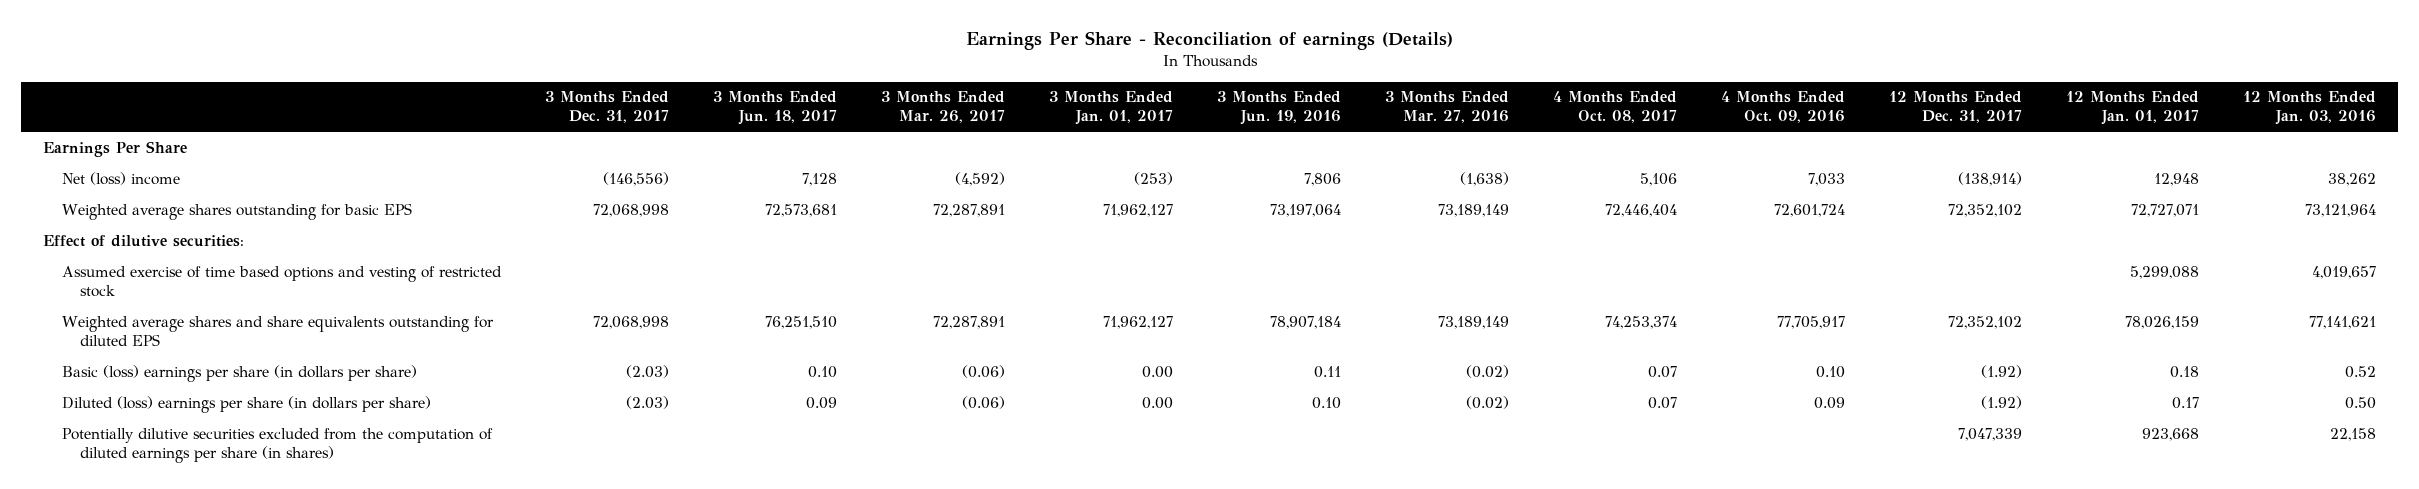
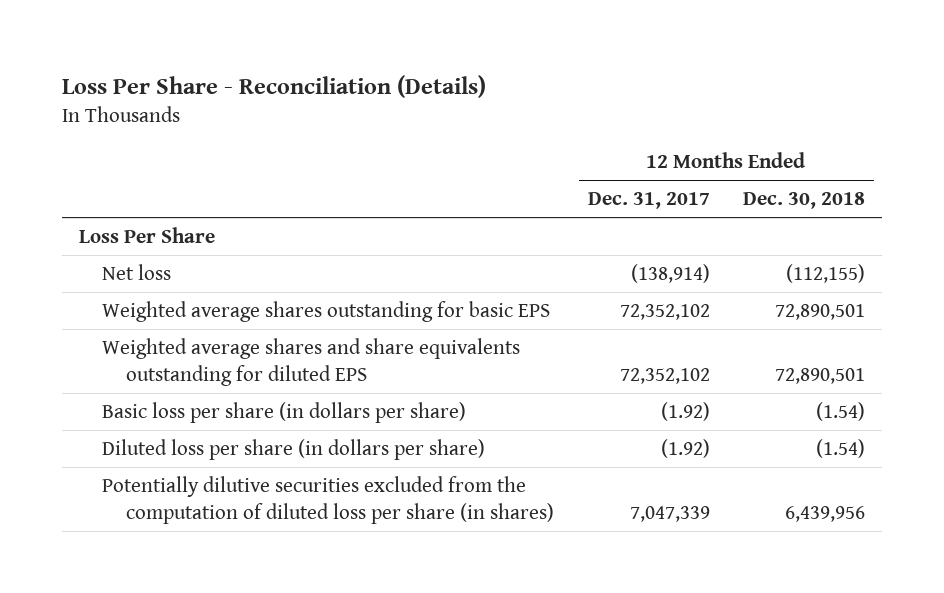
[965,31,1453,51] Earnings Per Share - Reconciliation of earnings (Details) -> [62,75,487,99] Loss Per Share - Reconciliation (Details)
[544,91,669,124] 3 Months Ended Dec. 31, 2017 -> none
[712,91,837,126] 3 Months Ended Jun. 18, 2017 -> none
[880,91,1005,124] 3 Months Ended Mar. 26, 2017 -> none
[1048,91,1173,126] 3 Months Ended Jan. 01, 2017 -> none
[1216,91,1341,126] 3 Months Ended Jun. 19, 2016 -> none
[1384,91,1509,124] 3 Months Ended Mar. 27, 2016 -> none
[1552,91,1677,124] 4 Months Ended Oct. 08, 2017 -> none
[1721,91,1846,124] 4 Months Ended Oct. 09, 2016 -> none
[2066,91,2200,126] 12 Months Ended Jan. 01, 2017 -> none
[2243,91,2377,126] 12 Months Ended Jan. 03, 2016 -> none
none -> [743,192,866,210] Dec. 30, 2018
[43,140,188,157] Earnings Per Share -> [78,227,215,244] Loss Per Share
[61,171,180,185] Net (loss) income -> [102,264,172,281] Net loss
[43,234,245,247] Effect of dilutive securities: -> none
[61,265,502,297] Assumed exercise of time based options and vesting of restricted stock -> none
[61,364,417,382] Basic (loss) earnings per share (in dollars per share) -> [102,402,467,424] Basic loss per share (in dollars per share)
[61,395,431,413] Diluted (loss) earnings per share (in dollars per share) -> [102,439,486,461] Diluted loss per share (in dollars per share)
[61,427,493,463] Potentially dilutive securities excluded from the computation of diluted earnings per share (in shares) -> [102,476,554,524] Potentially dilutive securities excluded from the computation of diluted loss per share (in shares)

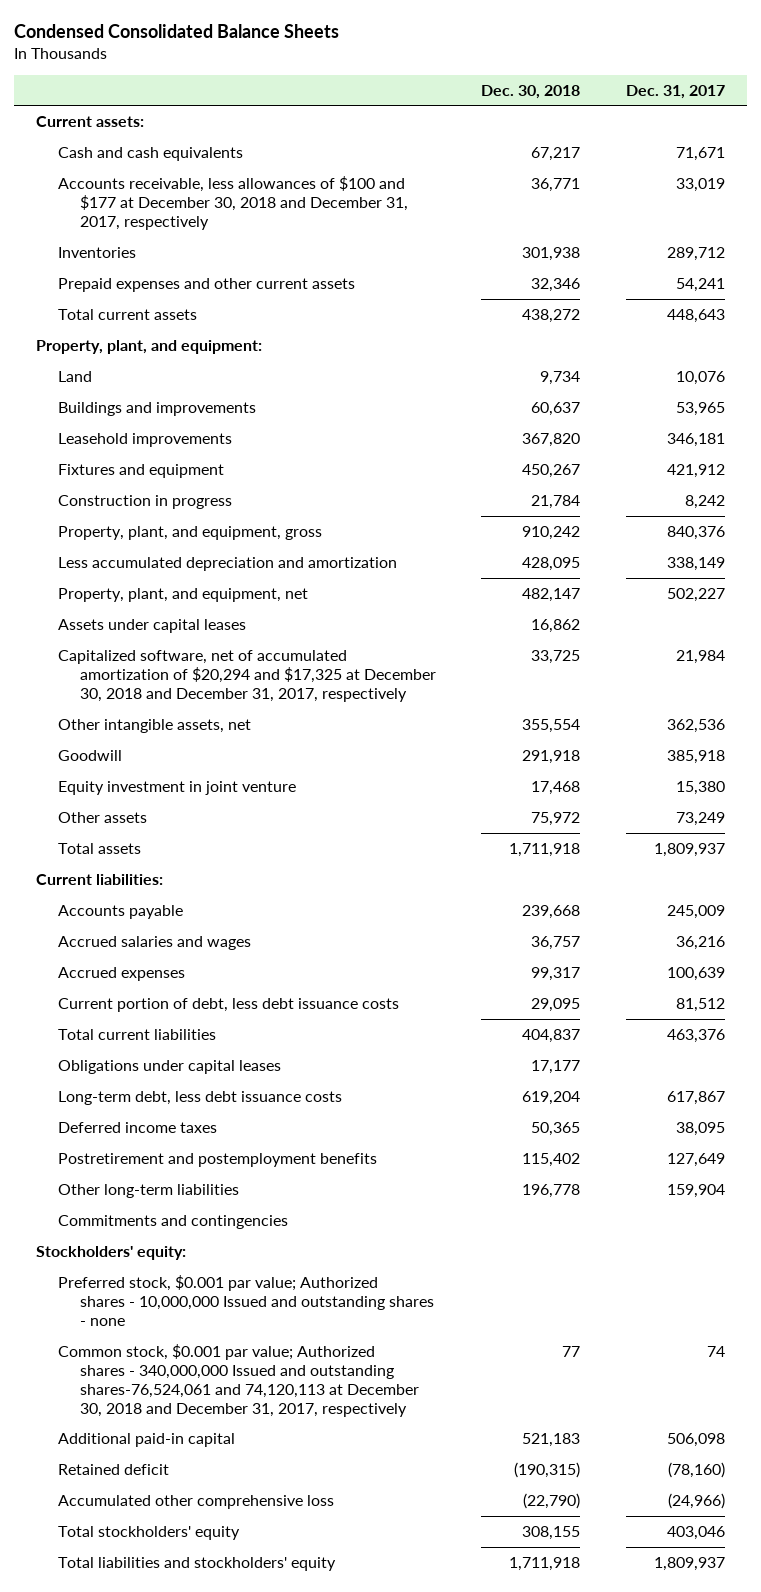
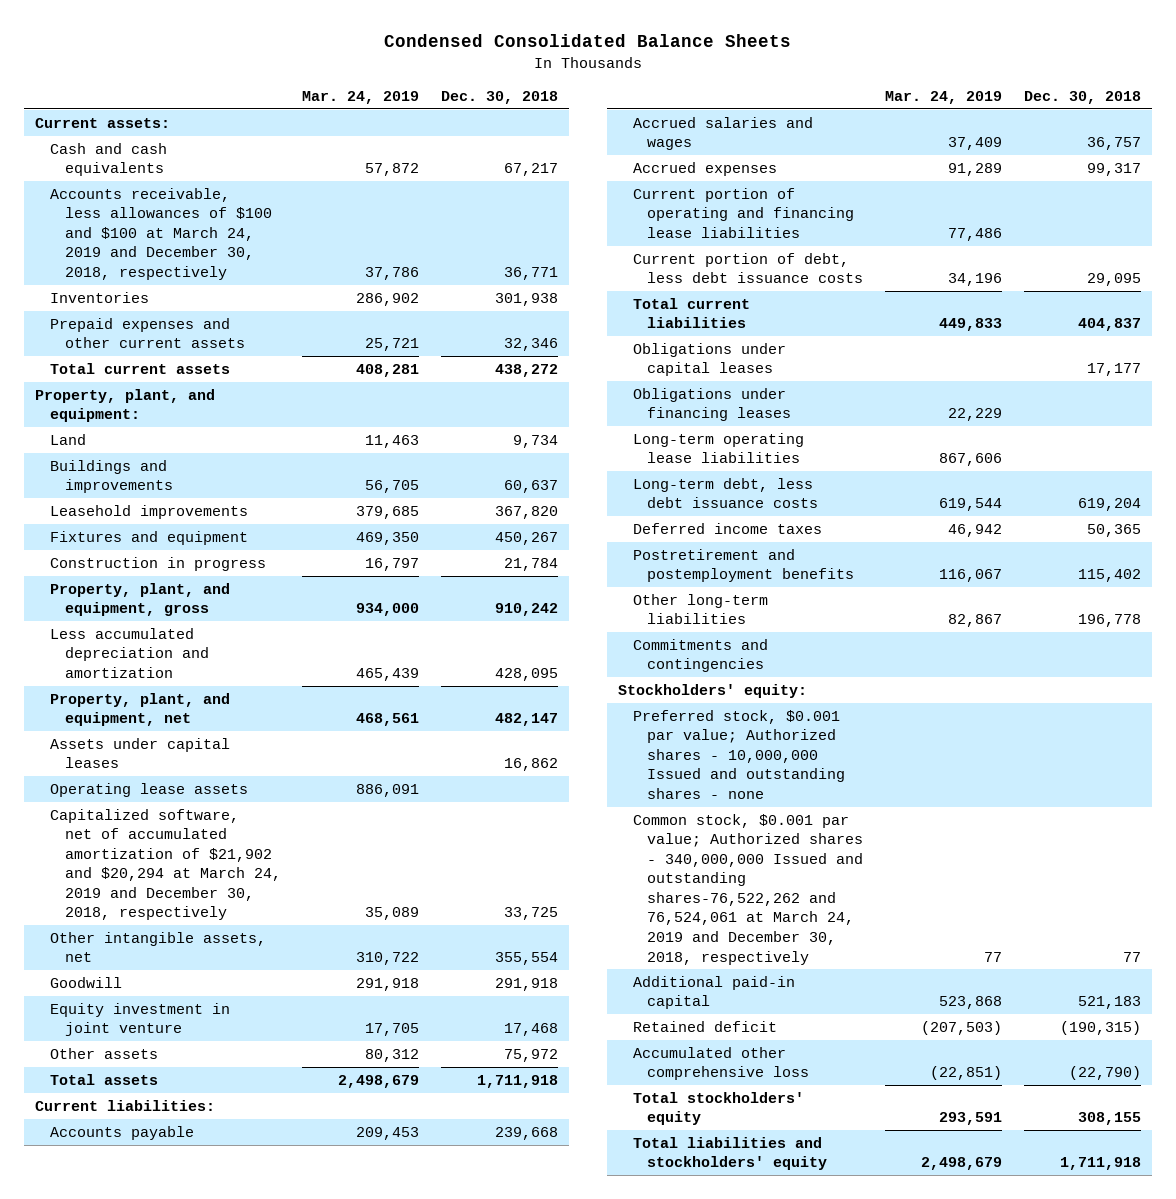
[625,84,725,99] Dec. 31, 2017 -> none
none -> [302,90,420,104] Mar. 24, 2019
[58,176,409,230] Accounts receivable, less allowances of $100 and $177 at December 30, 2018 and December 31, 2017, respectively -> [49,187,272,280] Accounts receivable, less allowances of $100 and $100 at March 24, 2019 and December 30, 2018, respectively
none -> [49,782,248,797] Operating lease assets
[58,650,437,702] Capitalized software, net of accumulated amortization of $20,294 and $17,325 at December 30, 2018 and December 31, 2017, respectively -> [49,808,281,921] Capitalized software, net of accumulated amortization of $21,902 and $20,294 at March 24, 2019 and December 30, 2018, respectively
none -> [632,187,855,238] Current portion of operating and financing lease liabilities
none -> [632,387,792,422] Obligations under financing leases
none -> [632,432,804,464] Long-term operating lease liabilities
[58,1344,420,1417] Common stock, $0.001 par value; Authorized shares - 340,000,000 Issued and outstanding shares-76,524,061 and 74,120,113 at December 30, 2018 and December 31, 2017, respectively -> [632,813,864,965] Common stock, $0.001 par value; Authorized shares - 340,000,000 Issued and outstanding shares-76,522,262 and 76,524,061 at March 24, 2019 and December 30, 2018, respectively

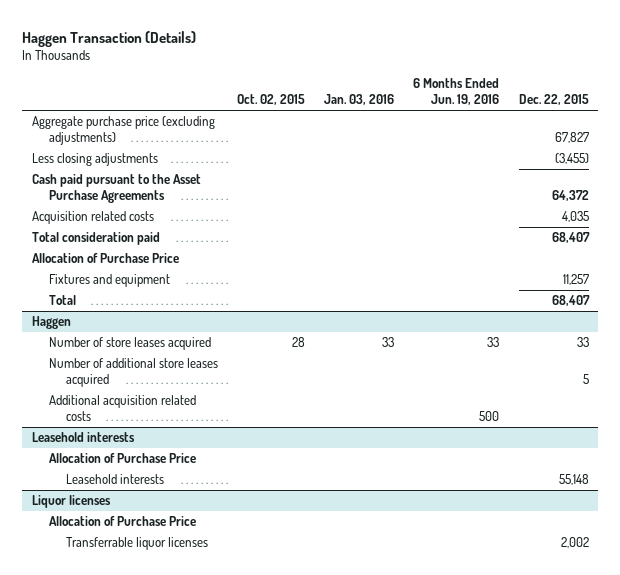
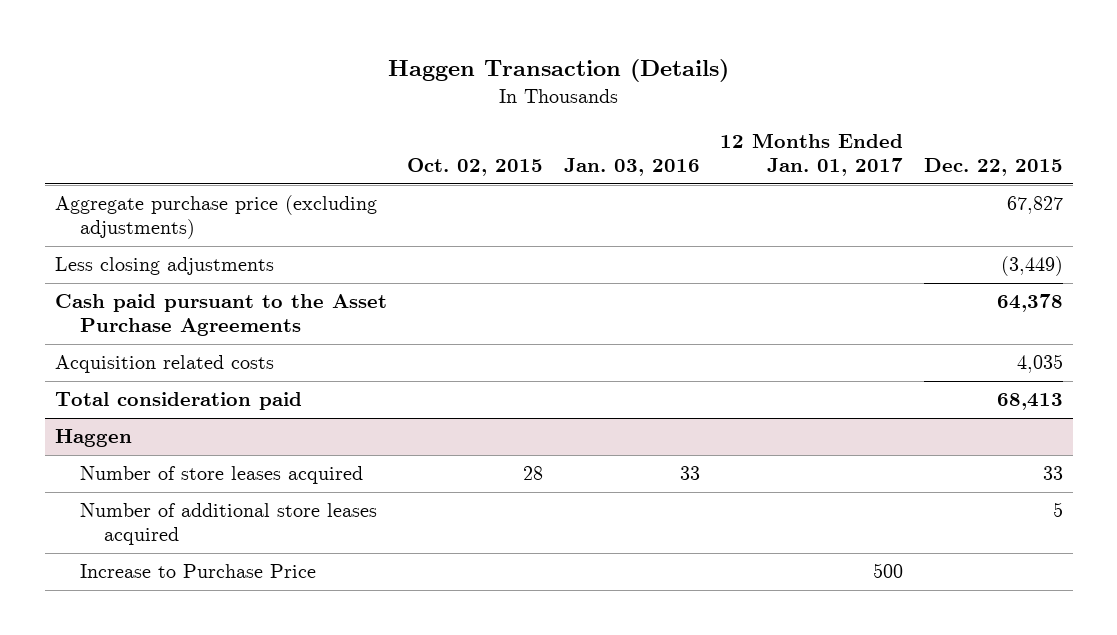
[413,78,500,106] 6 Months Ended Jun. 19, 2016 -> none
none -> [720,133,904,177] 12 Months Ended Jan. 01, 2017
[554,153,589,165] (3,455) -> [1000,256,1063,277] (3,449)
[551,190,589,202] 64,372 -> [996,294,1063,313] 64,378
[31,253,179,264] Allocation of Purchase Price -> none
[49,274,171,288] Fixtures and equipment -> none
[49,295,77,306] Total -> none
[551,232,590,244] 68,407 -> [996,393,1063,411] 68,413
[49,395,197,422] Additional acquisition related costs -> none
[31,432,135,443] Leasehold interests -> none
[49,453,197,464] Allocation of Purchase Price -> none
[66,474,165,485] Leasehold interests -> none
[31,495,111,509] Liquor licenses -> none
[49,516,197,527] Allocation of Purchase Price -> none
[66,537,209,551] Transferrable liquor licenses -> none
none -> [79,564,316,579] Increase to Purchase Price

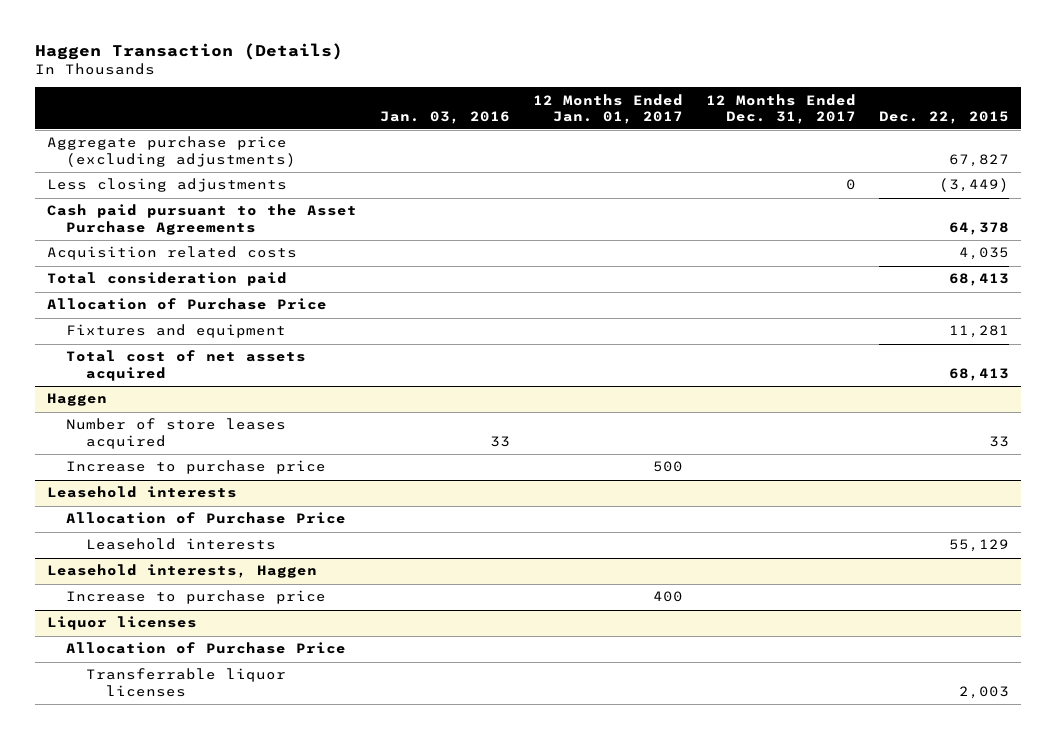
[407,158,544,177] Oct. 02, 2015 -> none
none -> [706,93,857,124] 12 Months Ended Dec. 31, 2017
none -> [46,298,327,311] Allocation of Purchase Price
none -> [66,324,287,339] Fixtures and equipment
none -> [66,350,307,381] Total cost of net assets acquired
[79,503,377,546] Number of additional store leases acquired -> none
[79,564,316,579] Increase to Purchase Price -> [66,460,327,475] Increase to purchase price
none -> [46,486,237,499] Leasehold interests
none -> [66,512,347,525] Allocation of Purchase Price
none -> [86,538,277,551] Leasehold interests
none -> [46,564,317,579] Leasehold interests, Haggen
none -> [66,590,327,605] Increase to purchase price
none -> [46,616,197,631] Liquor licenses
none -> [66,642,347,655] Allocation of Purchase Price
none -> [86,668,287,697] Transferrable liquor licenses

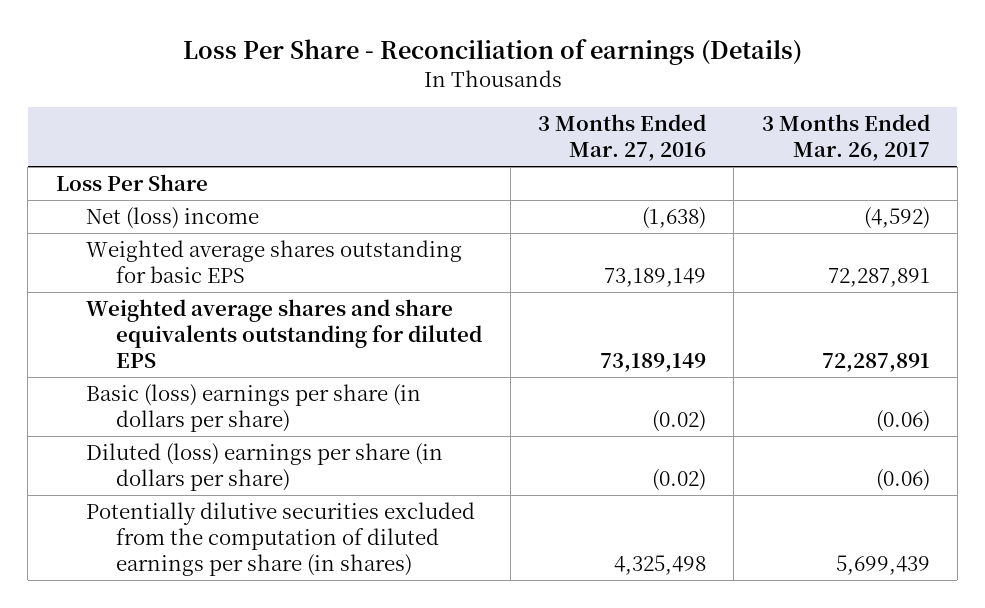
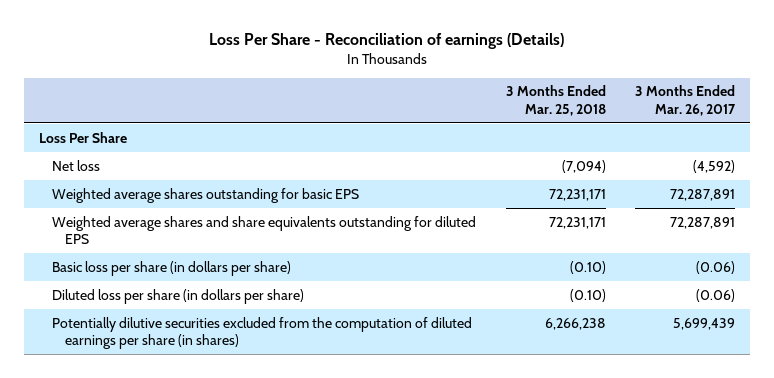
[538,114,707,162] 3 Months Ended Mar. 27, 2016 -> none
none -> [505,85,606,116] 3 Months Ended Mar. 25, 2018
[86,207,260,230] Net (loss) income -> [51,159,100,171] Net loss
[86,384,422,433] Basic (loss) earnings per share (in dollars per share) -> [51,260,291,276] Basic loss per share (in dollars per share)
[86,443,444,492] Diluted (loss) earnings per share (in dollars per share) -> [51,288,304,304] Diluted loss per share (in dollars per share)

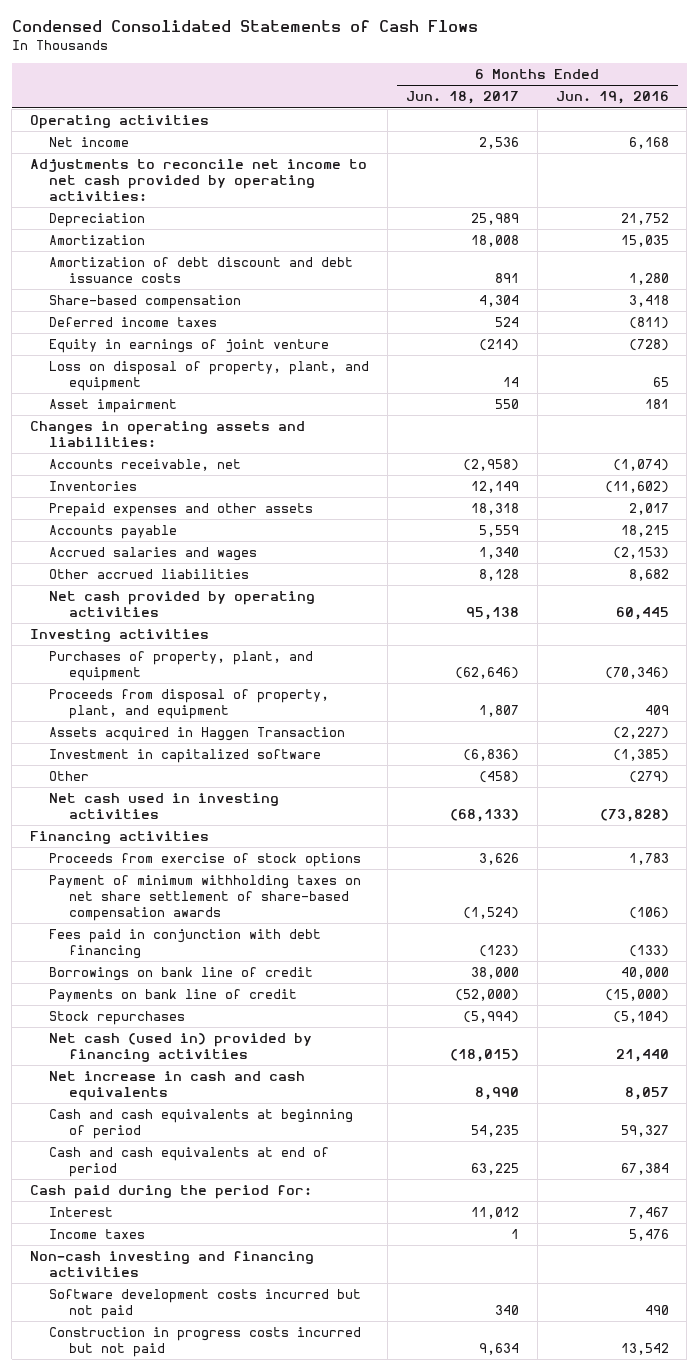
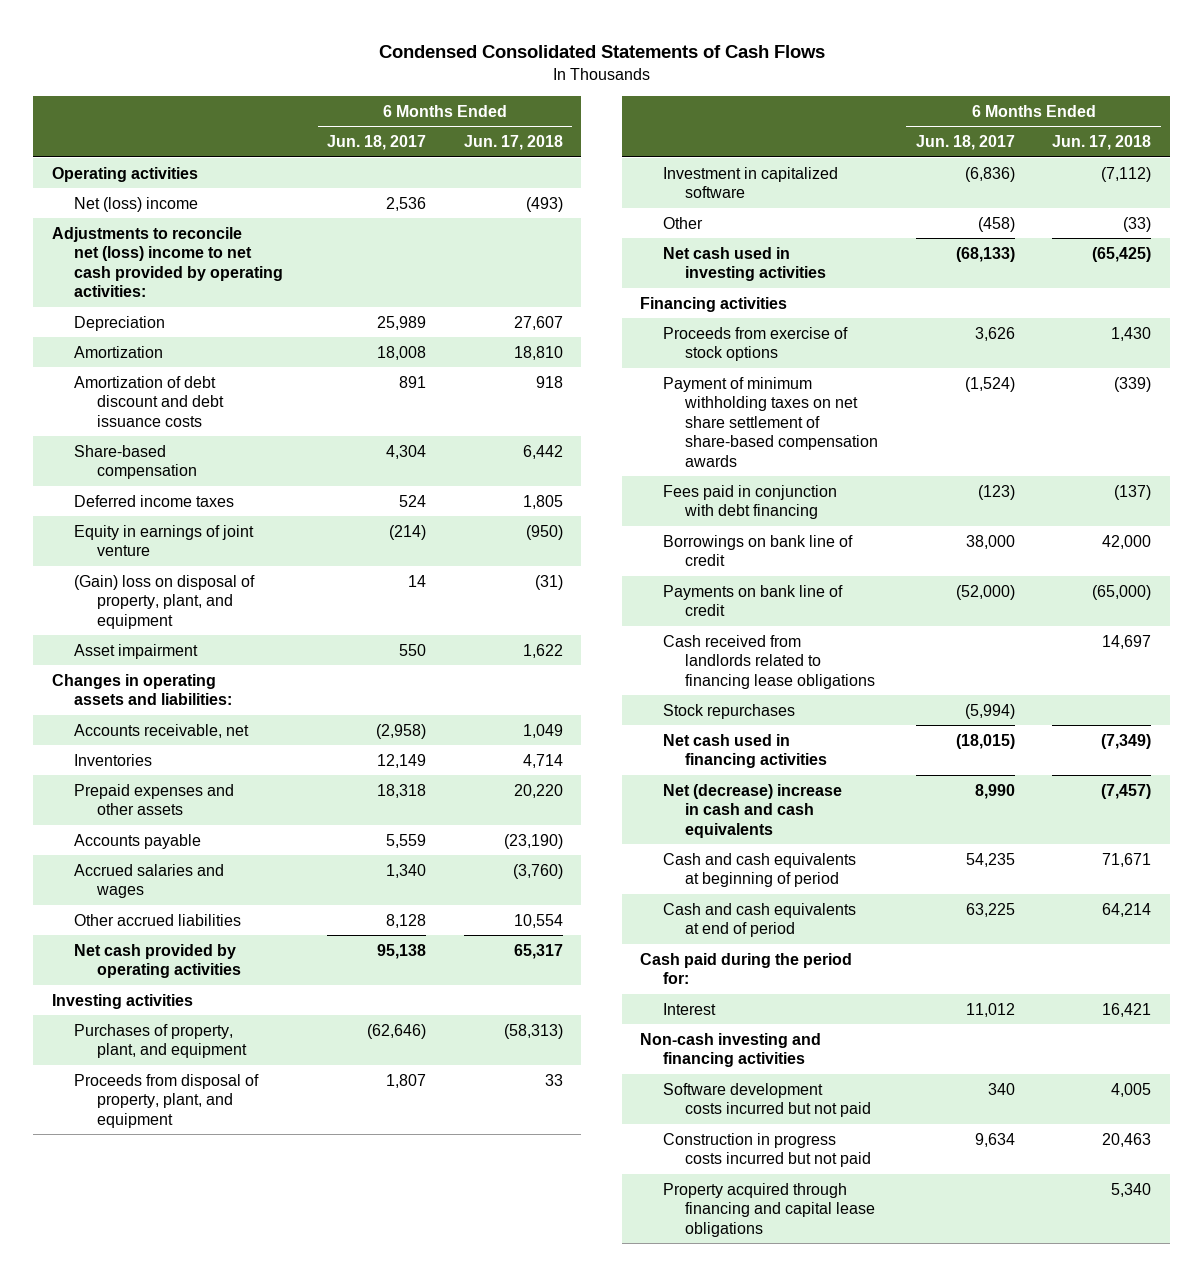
[555,91,669,105] Jun. 19, 2016 -> none
none -> [463,135,563,151] Jun. 17, 2018
[49,137,130,148] Net income -> [74,196,199,212] Net (loss) income
[30,159,368,201] Adjustments to reconcile net income to net cash provided by operating activities: -> [51,226,284,298] Adjustments to reconcile net (loss) income to net cash provided by operating activities:
[49,361,370,391] Loss on disposal of property, plant, and equipment -> [74,574,256,629] (Gain) loss on disposal of property, plant, and equipment
[49,727,346,742] Assets acquired in Haggen Transaction -> none
none -> [662,634,876,689] Cash received from landlords related to financing lease obligations
[49,1033,313,1062] Net cash (used in) provided by financing activities -> [662,733,828,769] Net cash used in financing activities
[49,1071,306,1101] Net increase in cash and cash equivalents -> [662,783,842,838] Net (decrease) increase in cash and cash equivalents
[49,1229,146,1240] Income taxes -> none
none -> [662,1182,876,1237] Property acquired through financing and capital lease obligations

